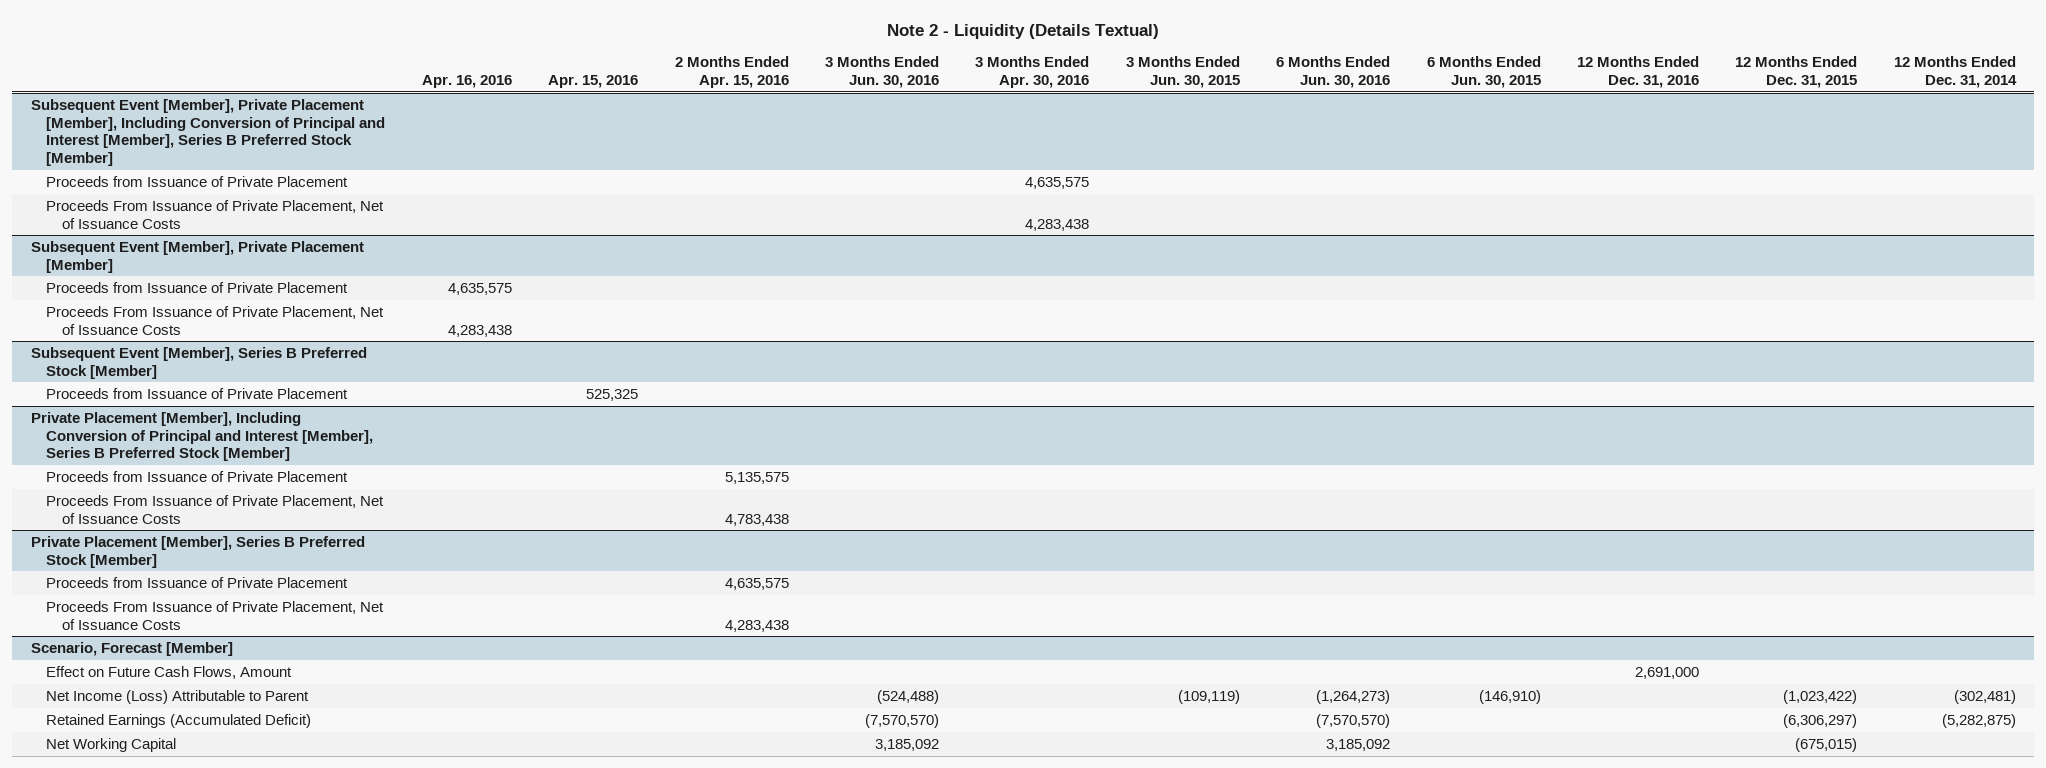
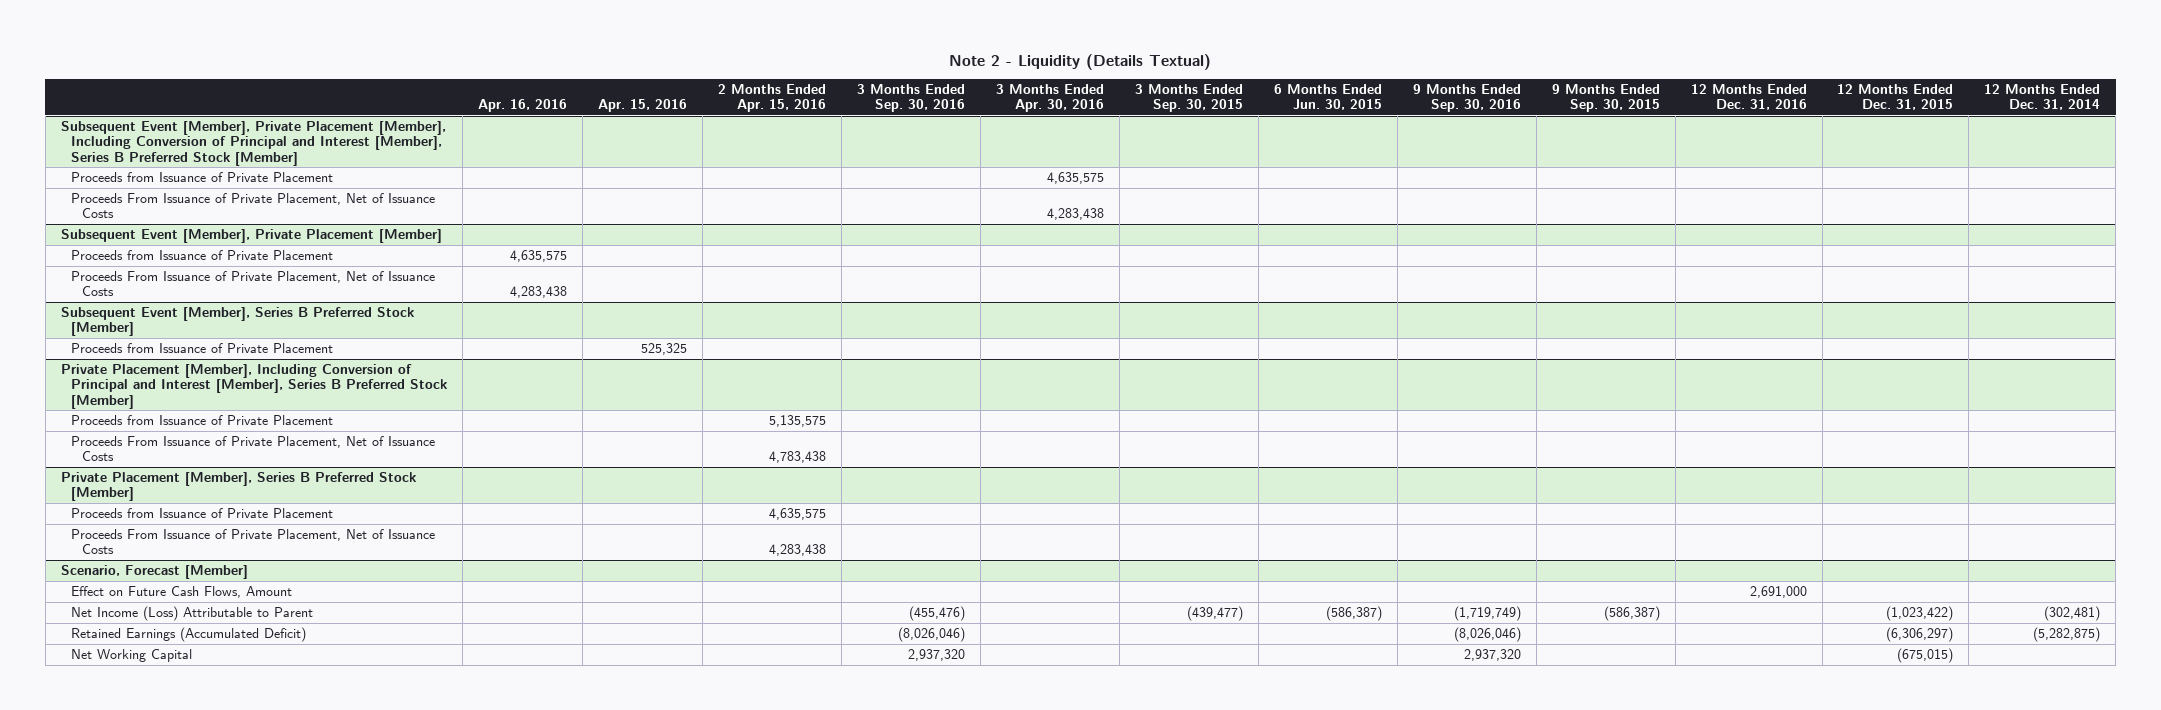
[825,56,940,89] 3 Months Ended Jun. 30, 2016 -> none
[1125,56,1240,89] 3 Months Ended Jun. 30, 2015 -> none
[1276,56,1391,89] 6 Months Ended Jun. 30, 2016 -> none
none -> [856,83,965,113] 3 Months Ended Sep. 30, 2016
none -> [1134,83,1243,113] 3 Months Ended Sep. 30, 2015
none -> [1412,83,1521,113] 9 Months Ended Sep. 30, 2016
none -> [1551,83,1660,113] 9 Months Ended Sep. 30, 2015
[1478,690,1541,705] (146,910) -> [1325,605,1382,621] (586,387)

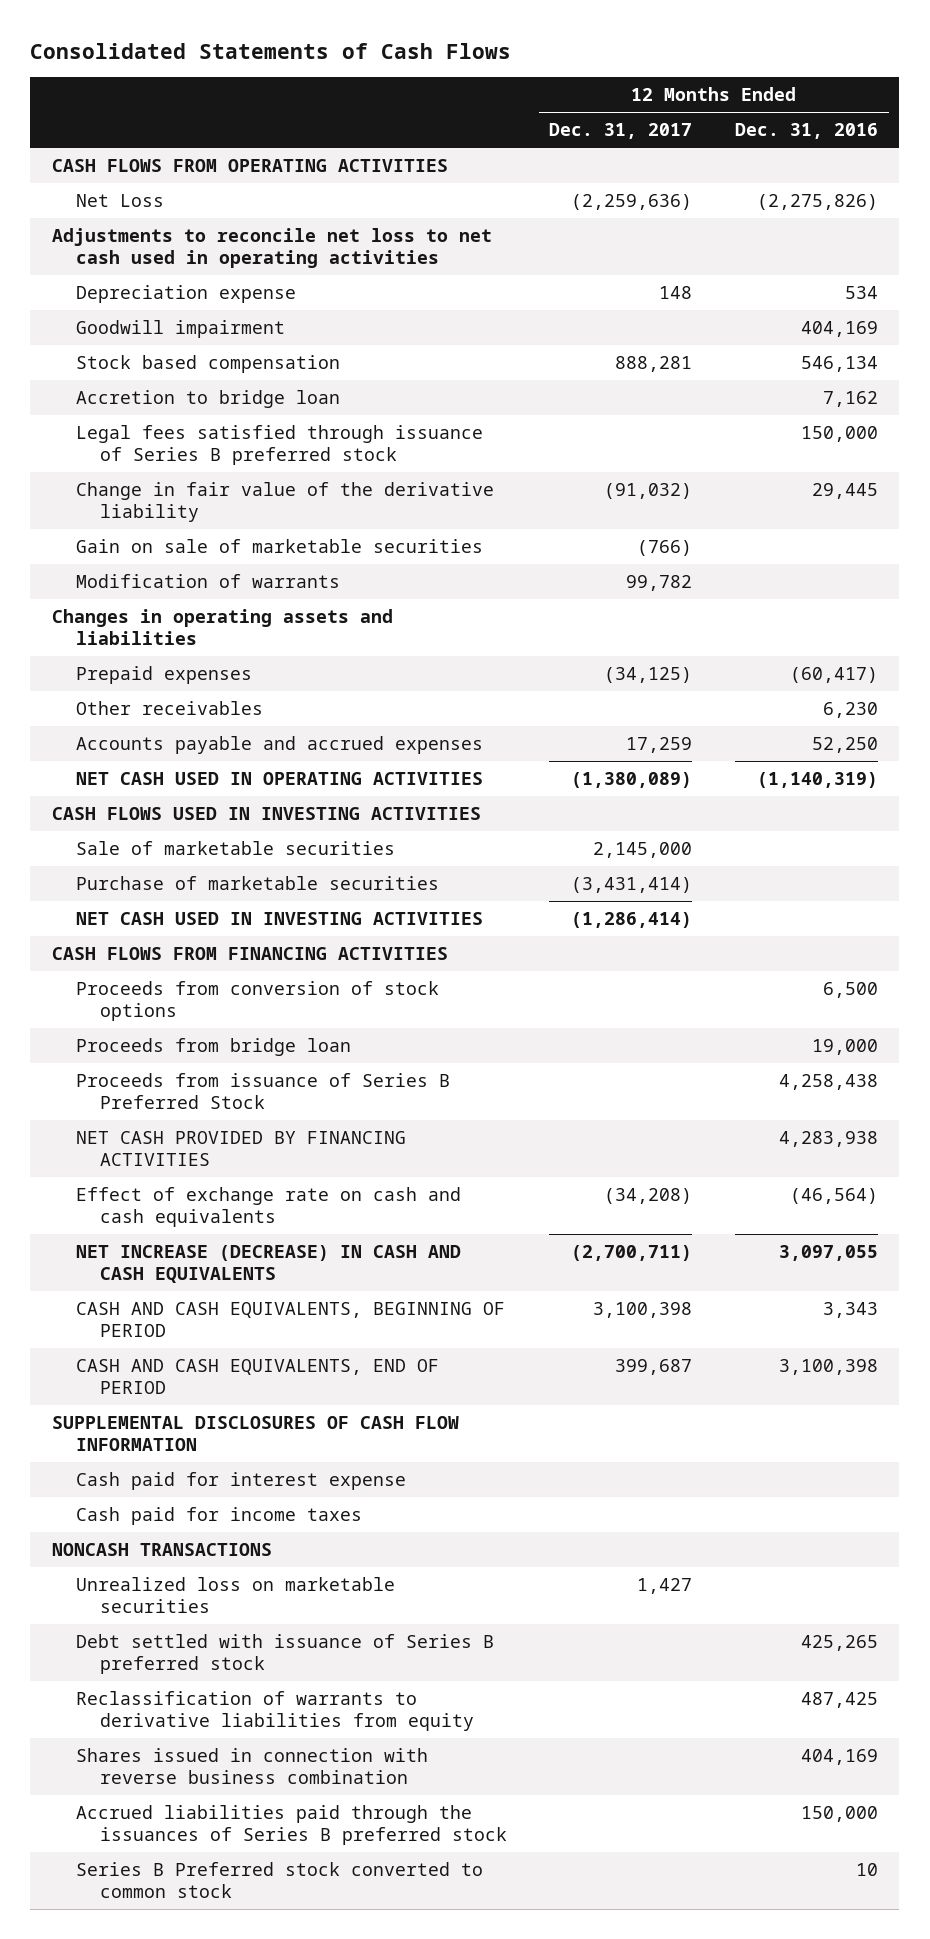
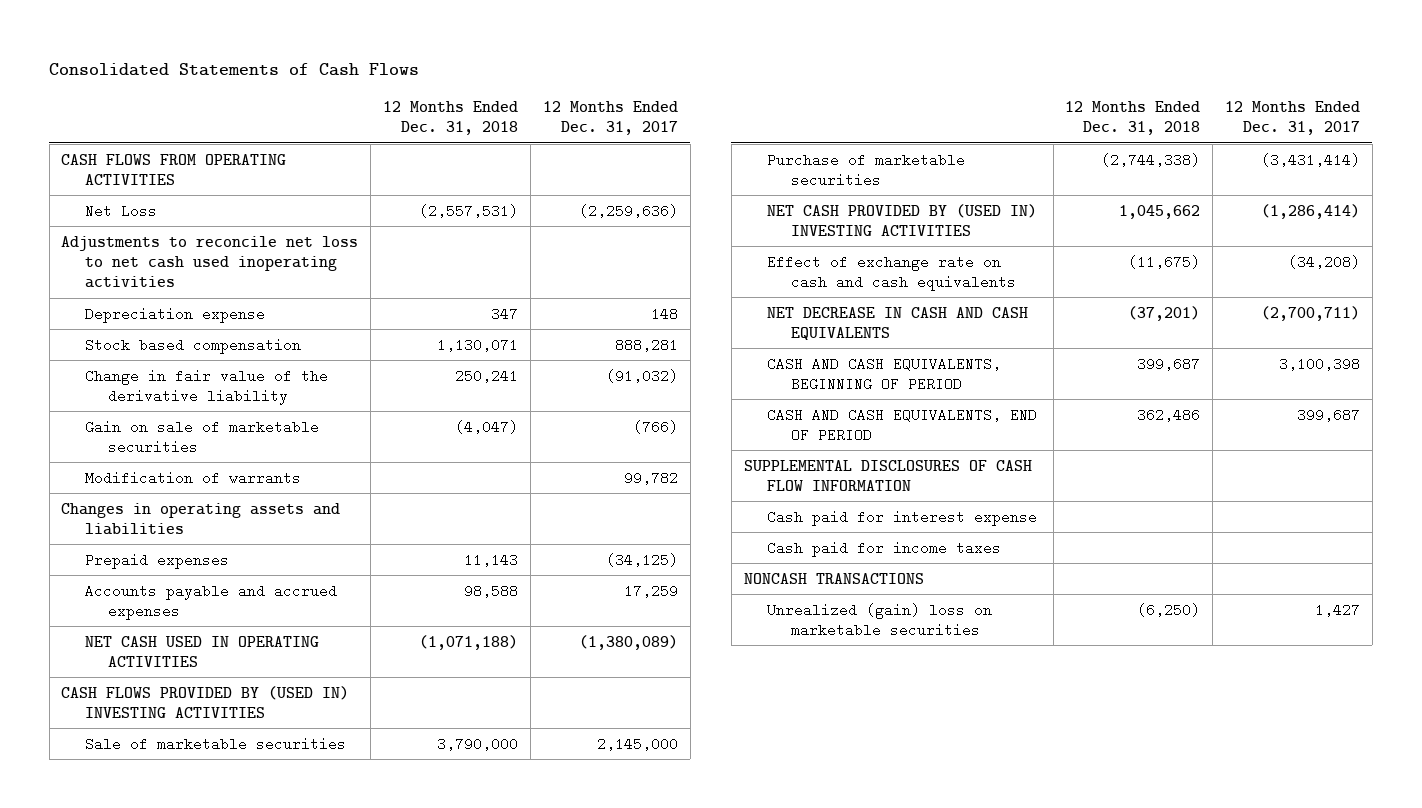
[734,123,878,140] Dec. 31, 2016 -> none
none -> [383,100,519,135] 12 Months Ended Dec. 31, 2018
[51,228,492,269] Adjustments to reconcile net loss to net cash used in operating activities -> [61,235,359,288] Adjustments to reconcile net loss to net cash used inoperating activities
[75,320,285,339] Goodwill impairment -> none
[75,390,340,409] Accretion to bridge loan -> none
[75,425,483,466] Legal fees satisfied through issuance of Series B preferred stock -> none
[75,701,263,716] Other receivables -> none
[51,807,481,821] CASH FLOWS USED IN INVESTING ACTIVITIES -> [61,685,350,718] CASH FLOWS PROVIDED BY (USED IN) INVESTING ACTIVITIES
[51,947,448,961] CASH FLOWS FROM FINANCING ACTIVITIES -> none
[75,981,439,1022] Proceeds from conversion of stock options -> none
[75,1038,351,1057] Proceeds from bridge loan -> none
[75,1073,450,1110] Proceeds from issuance of Series B Preferred Stock -> none
[75,1131,406,1167] NET CASH PROVIDED BY FINANCING ACTIVITIES -> none
[75,912,483,926] NET CASH USED IN INVESTING ACTIVITIES -> [767,203,1038,236] NET CASH PROVIDED BY (USED IN) INVESTING ACTIVITIES
[75,1245,461,1284] NET INCREASE (DECREASE) IN CASH AND CASH EQUIVALENTS -> [767,306,1029,340] NET DECREASE IN CASH AND CASH EQUIVALENTS
[75,1634,494,1675] Debt settled with issuance of Series B preferred stock -> none
[75,1691,474,1732] Reclassification of warrants to derivative liabilities from equity -> none
[75,1748,428,1785] Shares issued in connection with reverse business combination -> none
[75,1805,507,1846] Accrued liabilities paid through the issuances of Series B preferred stock -> none
[75,1862,483,1899] Series B Preferred stock converted to common stock -> none
[75,1577,395,1614] Unrealized loss on marketable securities -> [767,602,993,637] Unrealized (gain) loss on marketable securities

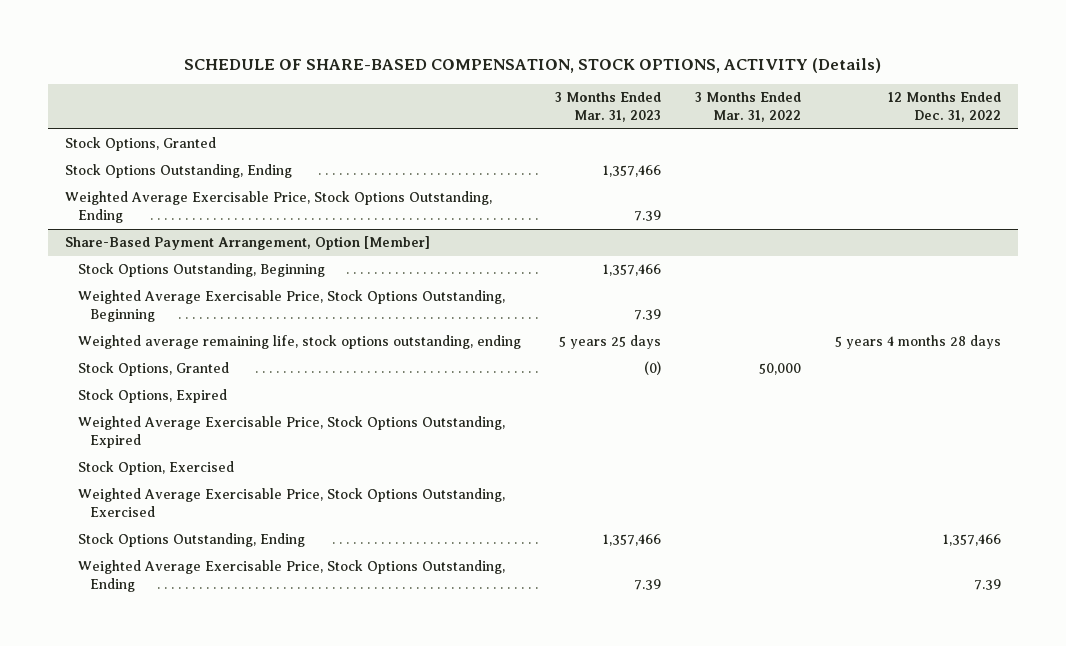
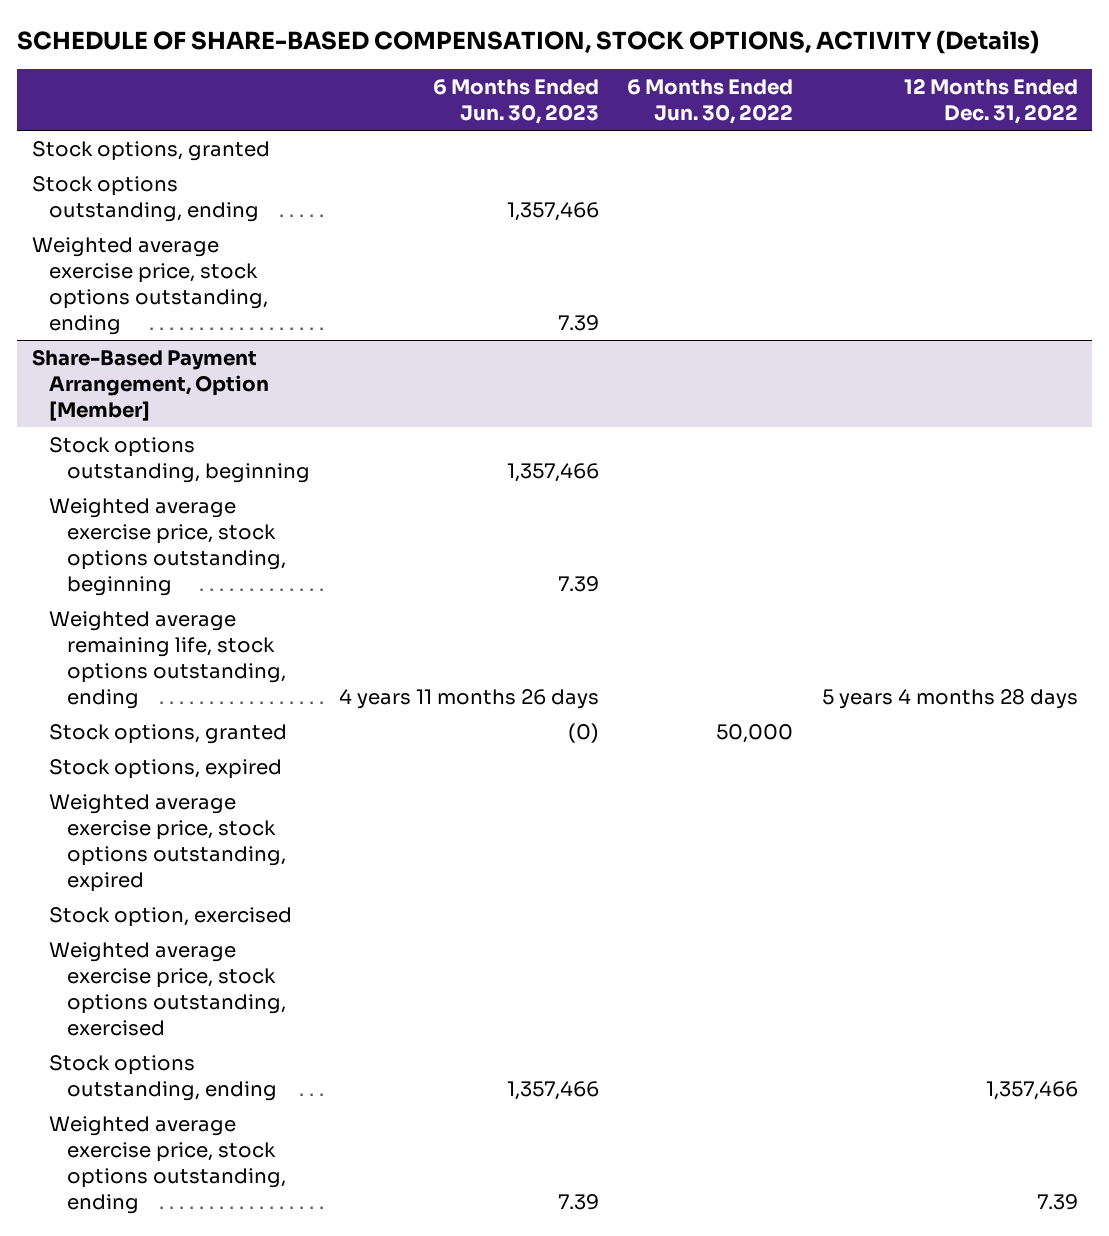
[554,92,661,123] 3 Months Ended Mar. 31, 2023 -> none
[694,92,801,123] 3 Months Ended Mar. 31, 2022 -> none
none -> [432,78,599,124] 6 Months Ended Jun. 30, 2023
none -> [627,78,794,124] 6 Months Ended Jun. 30, 2022
[64,137,216,152] Stock Options, Granted -> [31,140,270,161] Stock options, granted
[64,164,292,179] Stock Options Outstanding, Ending -> [31,175,260,223] Stock options outstanding, ending
[64,191,492,224] Weighted Average Exercisable Price, Stock Options Outstanding, Ending -> [31,236,269,336] Weighted average exercise price, stock options outstanding, ending
[77,263,325,278] Stock Options Outstanding, Beginning -> [49,436,311,484] Stock options outstanding, beginning
[77,290,505,323] Weighted Average Exercisable Price, Stock Options Outstanding, Beginning -> [49,497,287,597] Weighted average exercise price, stock options outstanding, beginning
[77,362,229,377] Stock Options, Granted -> [49,723,288,744] Stock options, granted
[77,389,227,404] Stock Options, Expired -> [49,758,283,779] Stock options, expired
[77,416,505,449] Weighted Average Exercisable Price, Stock Options Outstanding, Expired -> [49,793,287,893] Weighted average exercise price, stock options outstanding, expired
[77,461,234,476] Stock Option, Exercised -> [49,906,293,927] Stock option, exercised
[77,488,505,518] Weighted Average Exercisable Price, Stock Options Outstanding, Exercised -> [49,941,287,1037] Weighted average exercise price, stock options outstanding, exercised
[77,533,305,548] Stock Options Outstanding, Ending -> [49,1054,278,1102] Stock options outstanding, ending
[77,560,505,593] Weighted Average Exercisable Price, Stock Options Outstanding, Ending -> [49,1115,287,1215] Weighted average exercise price, stock options outstanding, ending

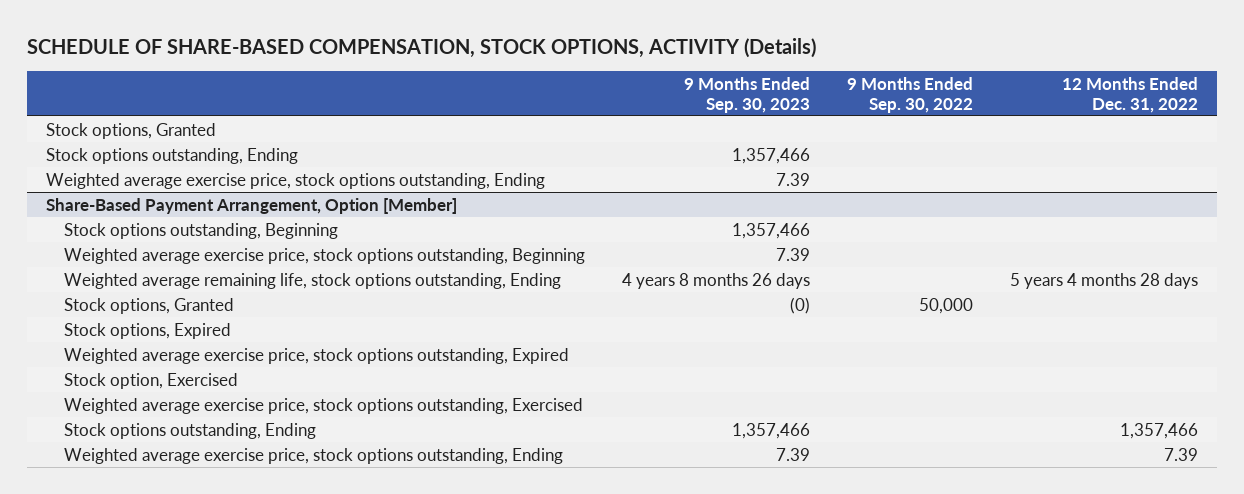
[432,78,599,124] 6 Months Ended Jun. 30, 2023 -> none
[627,78,794,124] 6 Months Ended Jun. 30, 2022 -> none
none -> [684,76,811,113] 9 Months Ended Sep. 30, 2023
none -> [847,76,974,113] 9 Months Ended Sep. 30, 2022
[31,140,270,161] Stock options, granted -> [45,122,216,139] Stock options, Granted
[31,175,260,223] Stock options outstanding, ending -> [45,147,298,164] Stock options outstanding, Ending
[31,236,269,336] Weighted average exercise price, stock options outstanding, ending -> [45,172,545,189] Weighted average exercise price, stock options outstanding, Ending
[49,436,311,484] Stock options outstanding, beginning -> [64,222,339,239] Stock options outstanding, Beginning
[49,497,287,597] Weighted average exercise price, stock options outstanding, beginning -> [64,247,586,264] Weighted average exercise price, stock options outstanding, Beginning
[49,610,287,710] Weighted average remaining life, stock options outstanding, ending -> [64,272,562,289] Weighted average remaining life, stock options outstanding, Ending
[49,723,288,744] Stock options, granted -> [64,297,235,314] Stock options, Granted
[49,758,283,779] Stock options, expired -> [64,322,232,339] Stock options, Expired
[49,793,287,893] Weighted average exercise price, stock options outstanding, expired -> [64,347,570,364] Weighted average exercise price, stock options outstanding, Expired
[49,906,293,927] Stock option, exercised -> [64,372,239,389] Stock option, Exercised
[49,941,287,1037] Weighted average exercise price, stock options outstanding, exercised -> [64,397,584,414] Weighted average exercise price, stock options outstanding, Exercised
[49,1054,278,1102] Stock options outstanding, ending -> [64,422,317,439] Stock options outstanding, Ending
[49,1115,287,1215] Weighted average exercise price, stock options outstanding, ending -> [64,447,564,464] Weighted average exercise price, stock options outstanding, Ending

